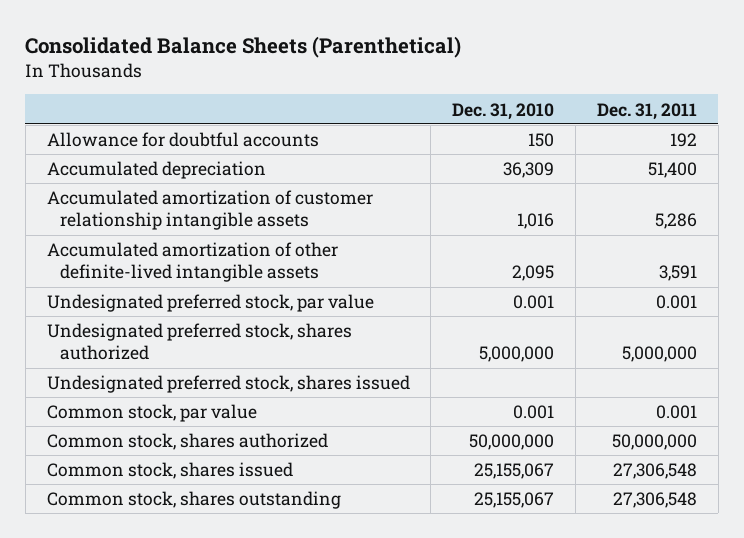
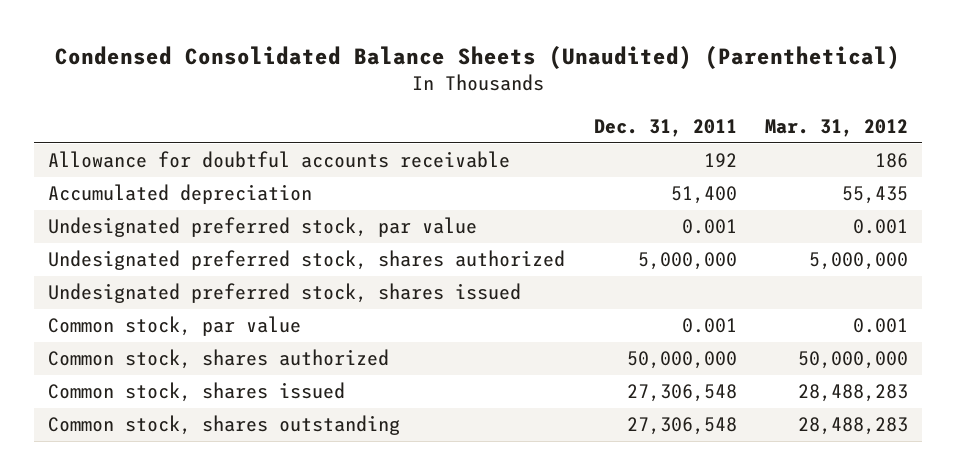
[25,35,462,58] Consolidated Balance Sheets (Parenthetical) -> [55,46,901,70] Condensed Consolidated Balance Sheets (Unaudited) (Parenthetical)
[452,102,555,120] Dec. 31, 2010 -> none
none -> [764,119,908,138] Mar. 31, 2012
[46,132,319,148] Allowance for doubtful accounts -> [48,151,511,169] Allowance for doubtful accounts receivable
[46,190,373,231] Accumulated amortization of customer relationship intangible assets -> none
[46,242,338,283] Accumulated amortization of other definite-lived intangible assets -> none

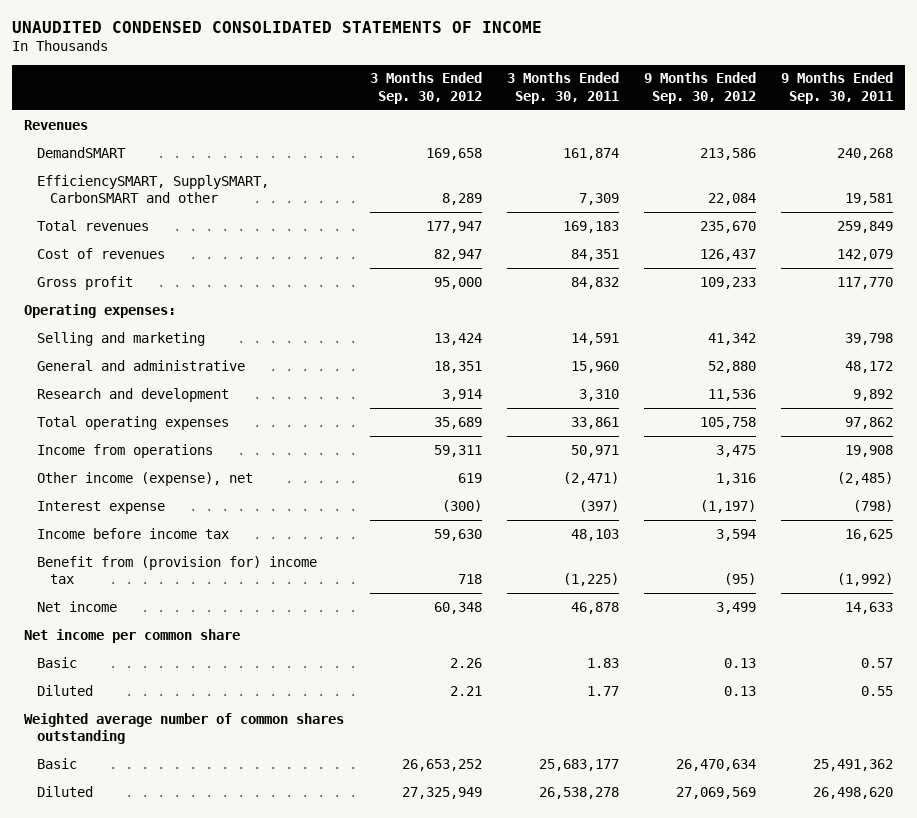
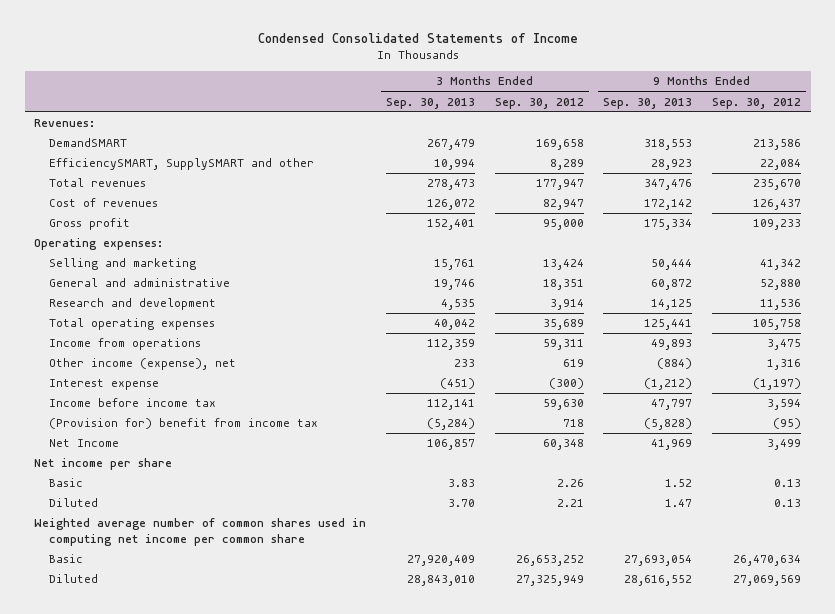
[11,20,542,33] UNAUDITED CONDENSED CONSOLIDATED STATEMENTS OF INCOME -> [257,33,578,44] Condensed Consolidated Statements of Income
[506,72,619,104] 3 Months Ended Sep. 30, 2011 -> none
[780,72,893,104] 9 Months Ended Sep. 30, 2011 -> none
none -> [386,97,476,109] Sep. 30, 2013
none -> [603,97,693,109] Sep. 30, 2013
[24,119,89,130] Revenues -> [34,119,96,128] Revenues:
[37,174,270,204] EfficiencySMART, SupplySMART, CarbonSMART and other -> [49,158,315,171] EfficiencySMART, SupplySMART and other
[37,555,318,585] Benefit from (provision for) income tax -> [49,418,319,430] (Provision for) benefit from income tax
[37,600,118,612] Net income -> [49,439,120,448] Net Income
[24,628,241,643] Net income per common share -> [34,458,173,471] Net income per share
[24,712,345,745] Weighted average number of common shares outstanding -> [34,518,367,546] Weighted average number of common shares used in computing net income per common share

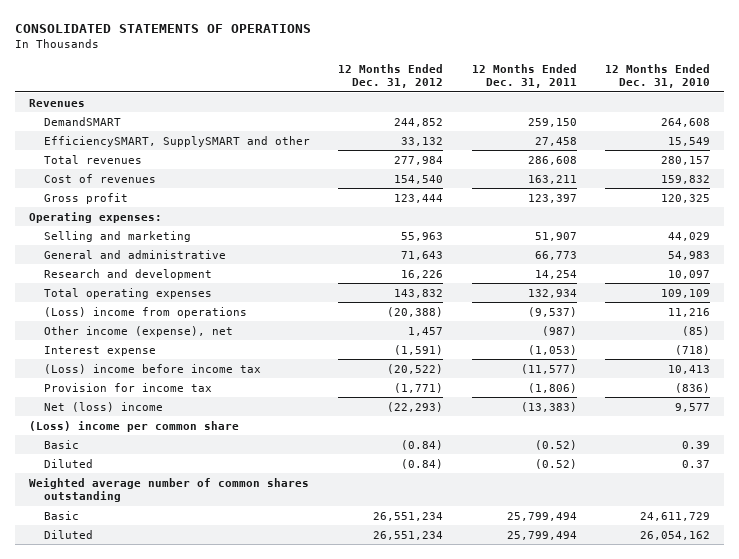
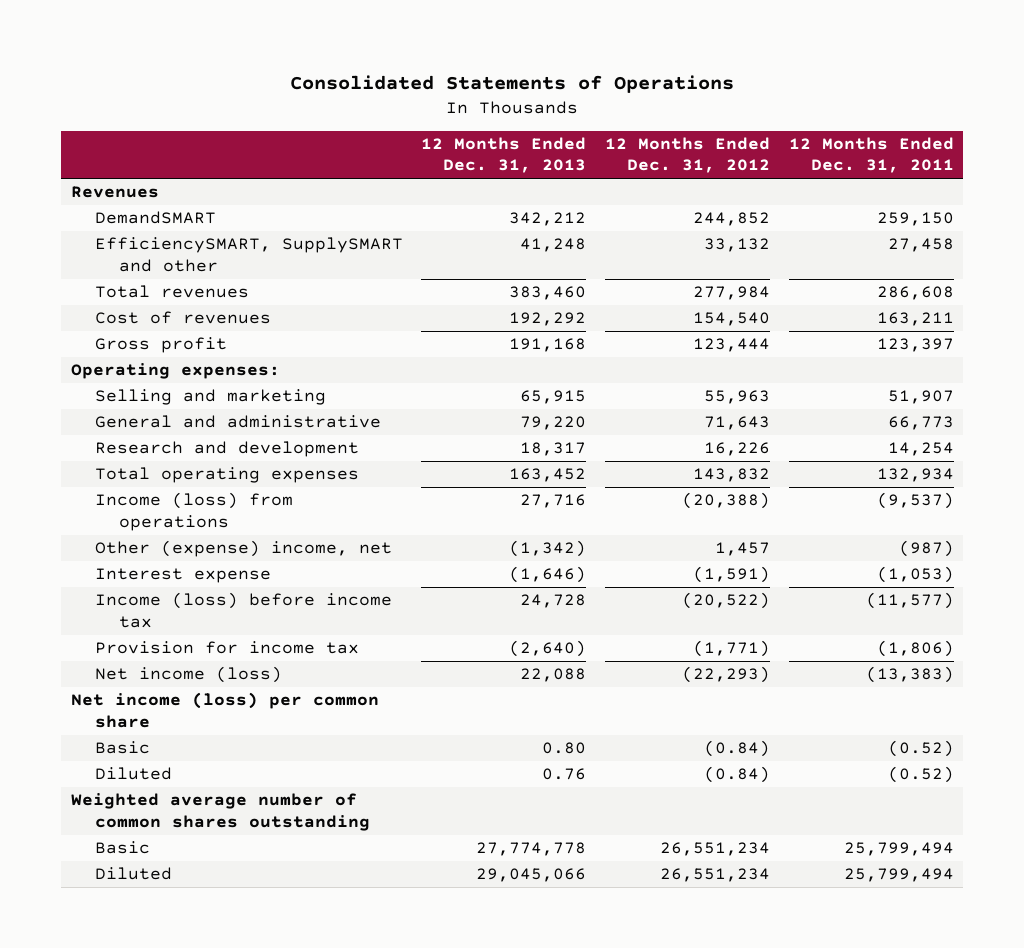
[15,23,312,33] CONSOLIDATED STATEMENTS OF OPERATIONS -> [290,74,735,93] Consolidated Statements of Operations
[604,63,710,89] 12 Months Ended Dec. 31, 2010 -> none
none -> [421,137,587,174] 12 Months Ended Dec. 31, 2013
[44,306,248,318] (Loss) income from operations -> [94,492,293,531] Income (loss) from operations
[44,325,234,337] Other income (expense), net -> [94,540,392,558] Other (expense) income, net
[44,363,262,374] (Loss) income before income tax -> [94,592,392,628] Income (loss) before income tax
[44,401,164,412] Net (loss) income -> [94,666,282,684] Net income (loss)
[29,420,240,432] (Loss) income per common share -> [70,692,379,728] Net income (loss) per common share

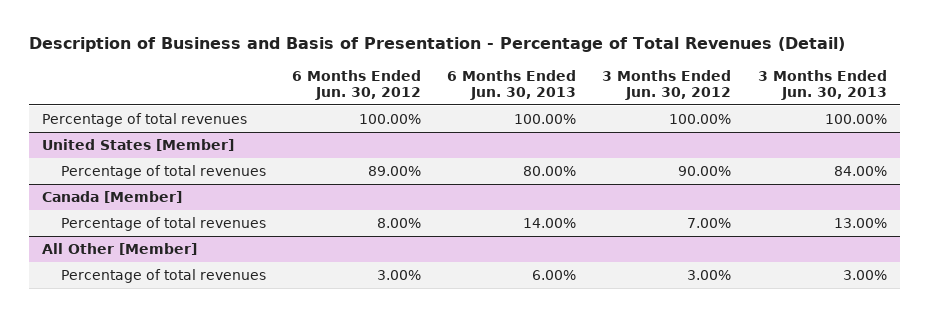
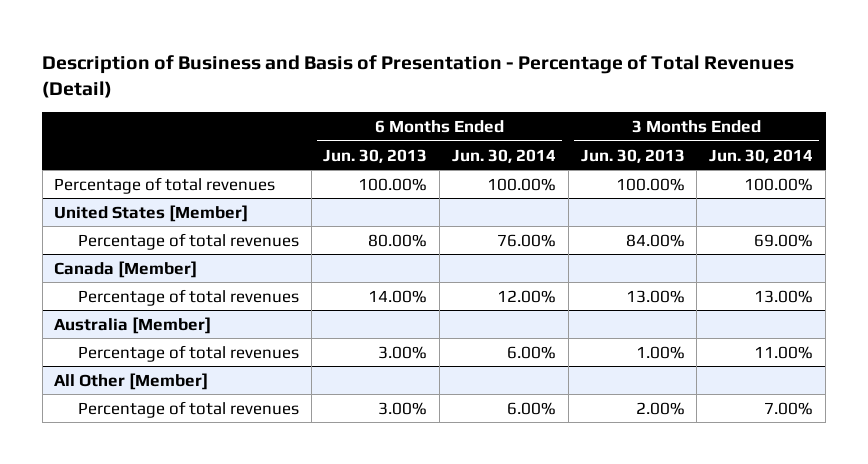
[291,69,421,100] 6 Months Ended Jun. 30, 2012 -> none
[602,69,732,100] 3 Months Ended Jun. 30, 2012 -> none
none -> [452,148,557,163] Jun. 30, 2014
none -> [709,148,814,163] Jun. 30, 2014
none -> [54,316,212,334] Australia [Member]
none -> [77,344,299,362] Percentage of total revenues
[532,269,577,280] 6.00% -> [378,401,428,415] 3.00%
[842,269,887,280] 3.00% -> [635,401,685,415] 2.00%

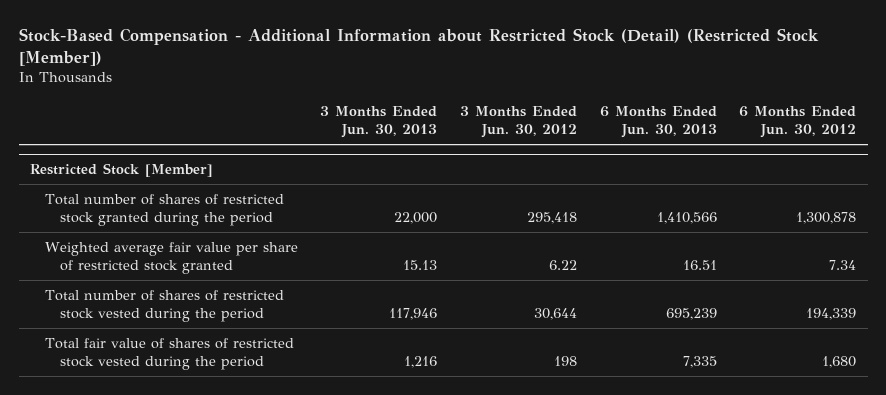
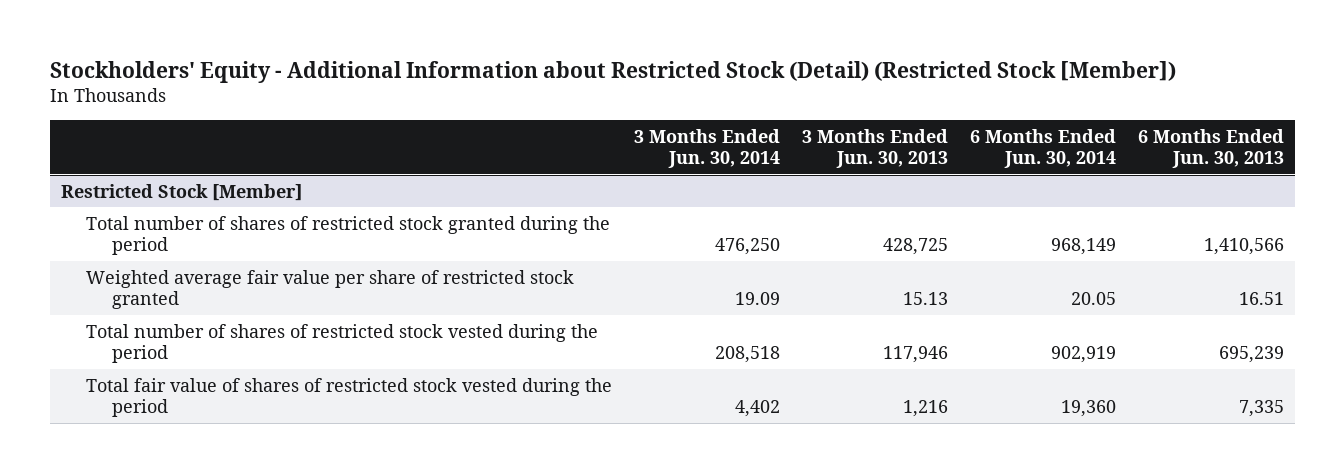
[18,27,819,66] Stock-Based Compensation - Additional Information about Restricted Stock (Detail) (Restricted Stock [Member]) -> [49,60,1176,83] Stockholders' Equity - Additional Information about Restricted Stock (Detail) (Restricted Stock [Member])
[460,105,578,139] 3 Months Ended Jun. 30, 2012 -> none
[739,105,857,139] 6 Months Ended Jun. 30, 2012 -> none
none -> [634,128,781,169] 3 Months Ended Jun. 30, 2014
none -> [969,128,1116,169] 6 Months Ended Jun. 30, 2014
[394,211,438,224] 22,000 -> [882,238,948,256] 428,725

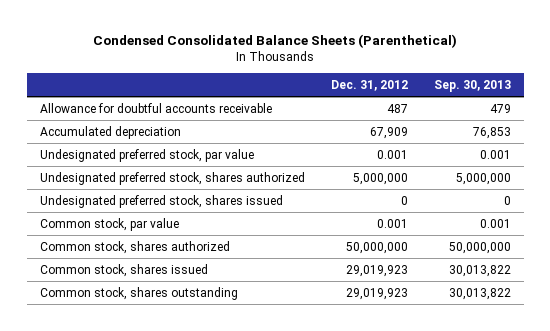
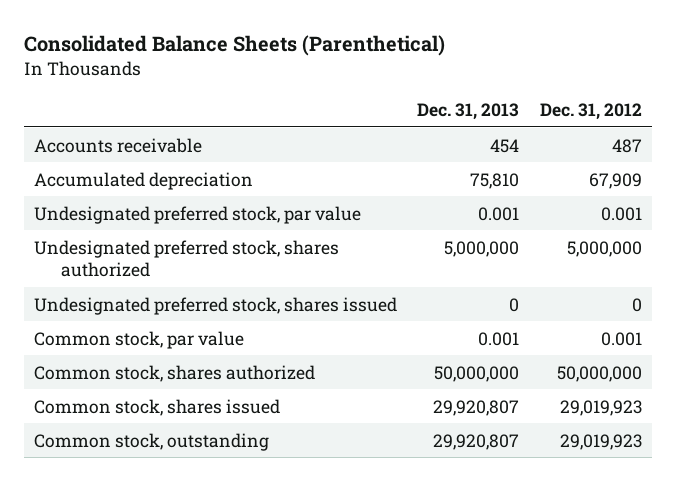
[93,34,458,49] Condensed Consolidated Balance Sheets (Parenthetical) -> [23,34,445,56] Consolidated Balance Sheets (Parenthetical)
[433,79,511,92] Sep. 30, 2013 -> none
none -> [417,102,520,120] Dec. 31, 2013
[39,102,272,113] Allowance for doubtful accounts receivable -> [33,137,202,153] Accounts receivable
[39,286,238,300] Common stock, shares outstanding -> [33,432,269,451] Common stock, outstanding

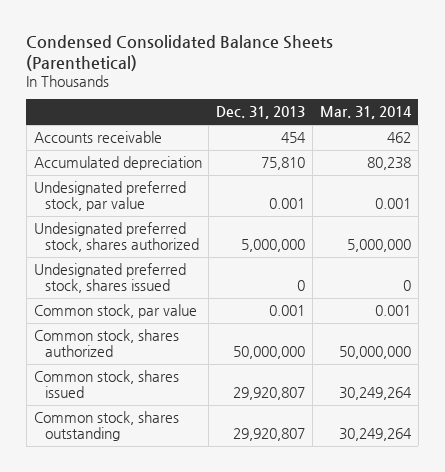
[23,34,445,56] Consolidated Balance Sheets (Parenthetical) -> [26,35,334,71] Condensed Consolidated Balance Sheets (Parenthetical)
[539,102,642,120] Dec. 31, 2012 -> none
none -> [319,106,412,120] Mar. 31, 2014
[33,432,269,451] Common stock, outstanding -> [33,411,179,442] Common stock, shares outstanding

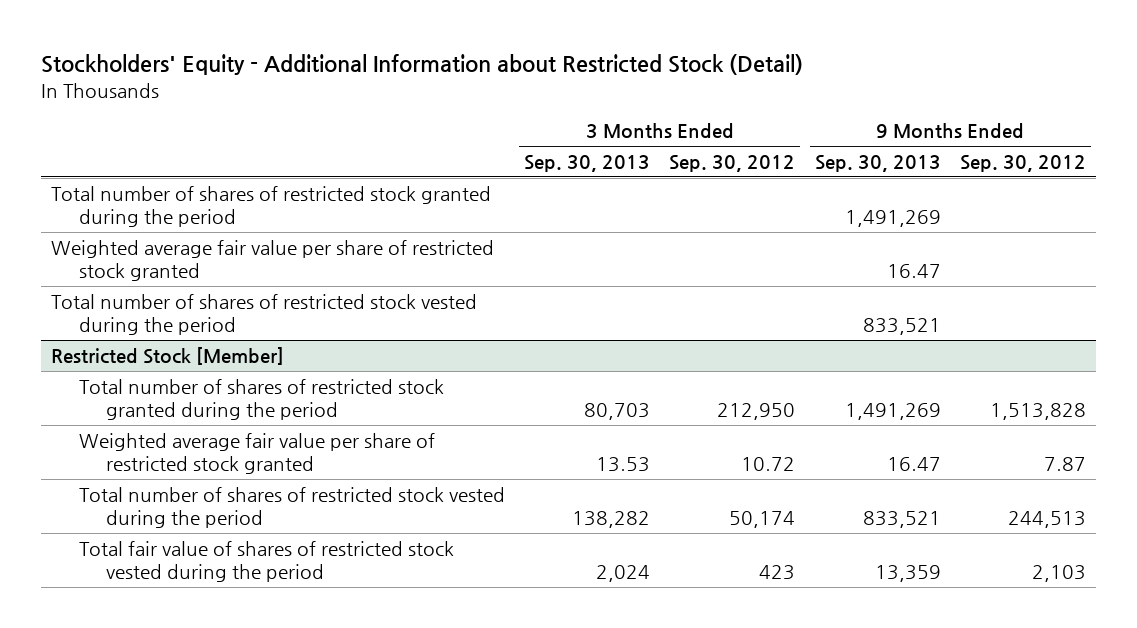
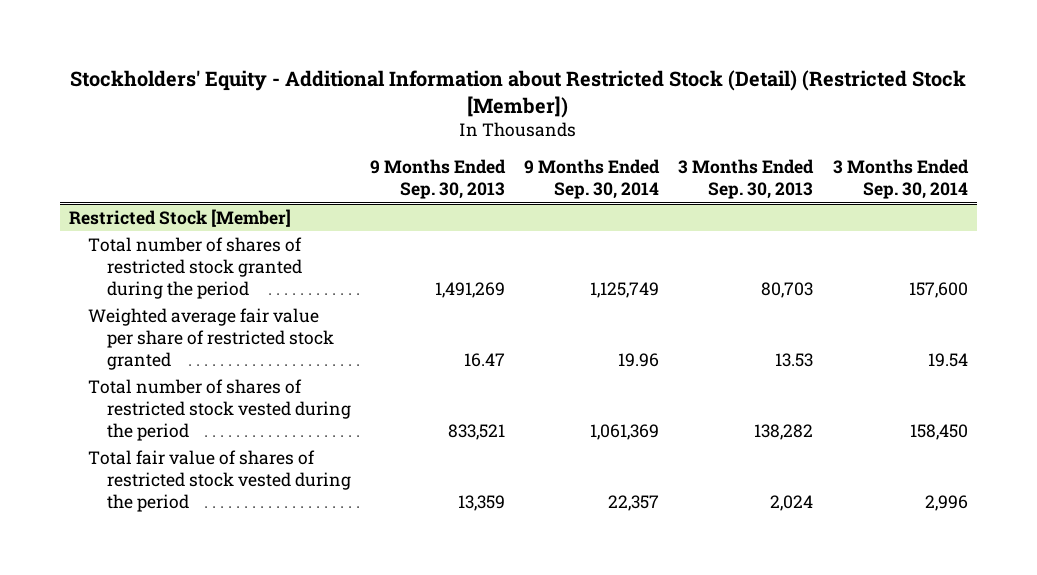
[41,53,804,75] Stockholders' Equity - Additional Information about Restricted Stock (Detail) -> [70,70,967,119] Stockholders' Equity - Additional Information about Restricted Stock (Detail) (Restricted Stock [Member])
[669,155,796,173] Sep. 30, 2012 -> none
[959,155,1086,173] Sep. 30, 2012 -> none
none -> [524,159,661,200] 9 Months Ended Sep. 30, 2014
none -> [832,159,969,200] 3 Months Ended Sep. 30, 2014
[51,185,492,228] Total number of shares of restricted stock granted during the period -> none
[51,239,495,282] Weighted average fair value per share of restricted stock granted -> none
[51,293,478,336] Total number of shares of restricted stock vested during the period -> none

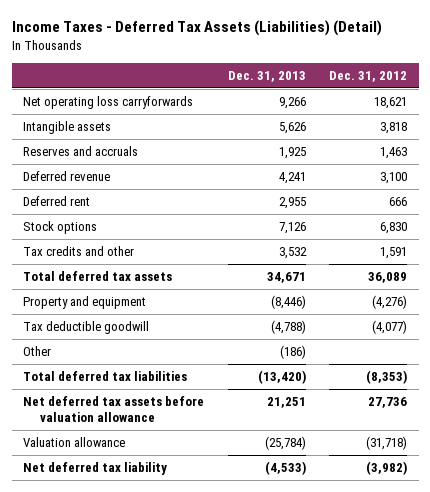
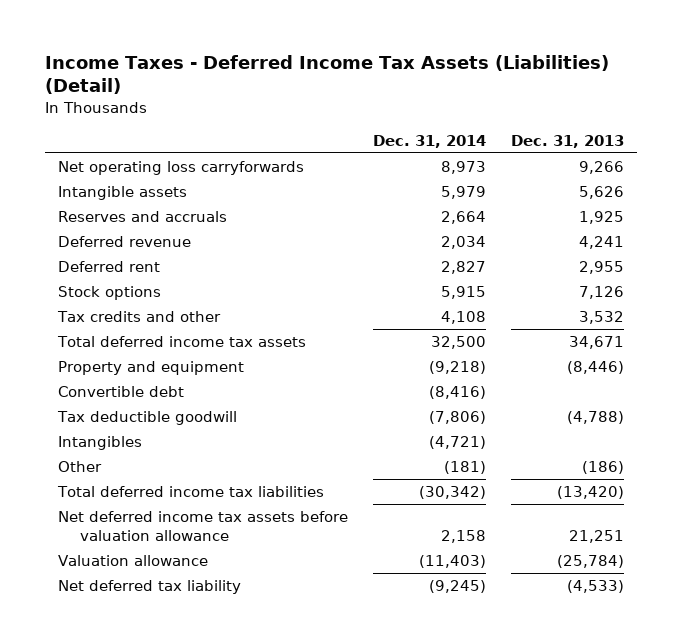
[11,19,382,36] Income Taxes - Deferred Tax Assets (Liabilities) (Detail) -> [45,54,610,95] Income Taxes - Deferred Income Tax Assets (Liabilities) (Detail)
[328,70,407,82] Dec. 31, 2012 -> none
none -> [373,134,487,148] Dec. 31, 2014
[23,271,173,282] Total deferred tax assets -> [56,335,306,347] Total deferred income tax assets
none -> [57,385,184,397] Convertible debt
none -> [57,435,142,450] Intangibles
[23,371,188,382] Total deferred tax liabilities -> [56,485,324,497] Total deferred income tax liabilities
[23,396,205,422] Net deferred tax assets before valuation allowance -> [57,510,348,542] Net deferred income tax assets before valuation allowance

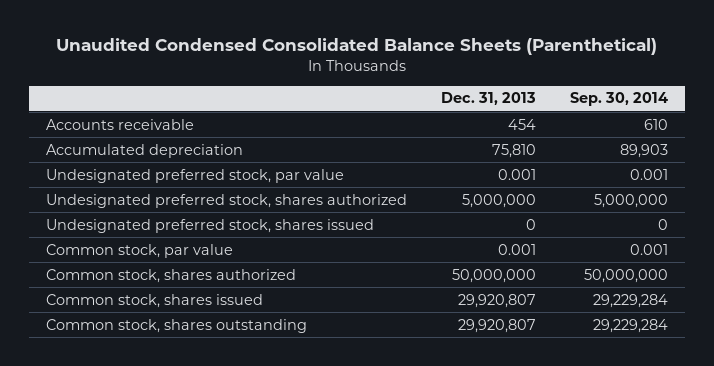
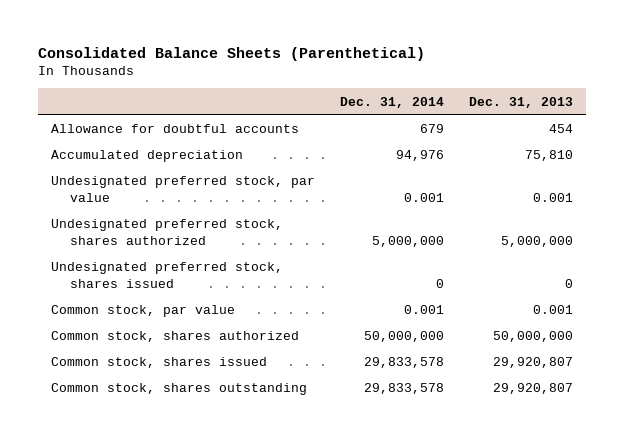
[55,38,657,56] Unaudited Condensed Consolidated Balance Sheets (Parenthetical) -> [37,46,425,61] Consolidated Balance Sheets (Parenthetical)
[570,92,669,107] Sep. 30, 2014 -> none
none -> [339,96,444,108] Dec. 31, 2014
[45,118,194,130] Accounts receivable -> [50,124,299,134] Allowance for doubtful accounts

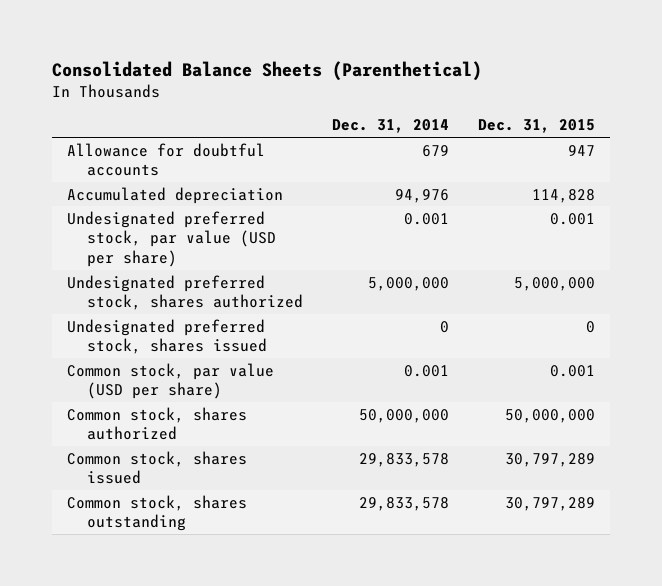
[469,96,574,108] Dec. 31, 2013 -> none
none -> [478,119,596,134] Dec. 31, 2015
[50,176,315,202] Undesignated preferred stock, par value -> [66,210,276,267] Undesignated preferred stock, par value (USD per share)
[50,305,235,318] Common stock, par value -> [66,362,274,400] Common stock, par value (USD per share)

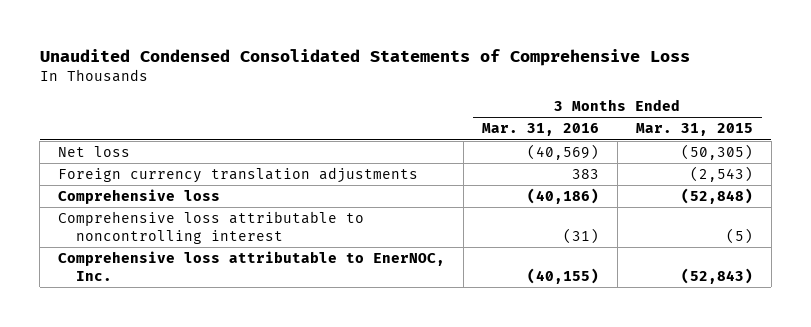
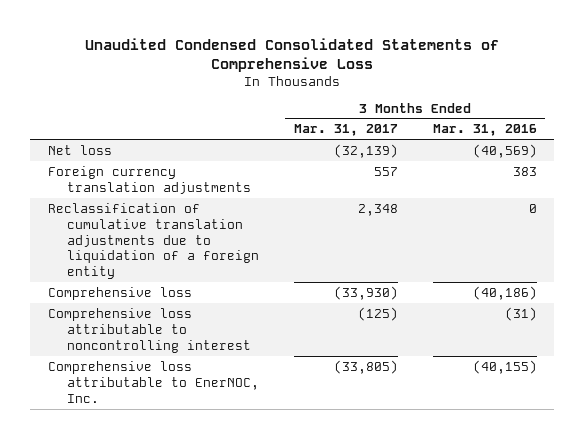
[635,123,753,137] Mar. 31, 2015 -> none
none -> [293,124,398,137] Mar. 31, 2017
none -> [47,202,260,280] Reclassification of cumulative translation adjustments due to liquidation of a foreign entity

